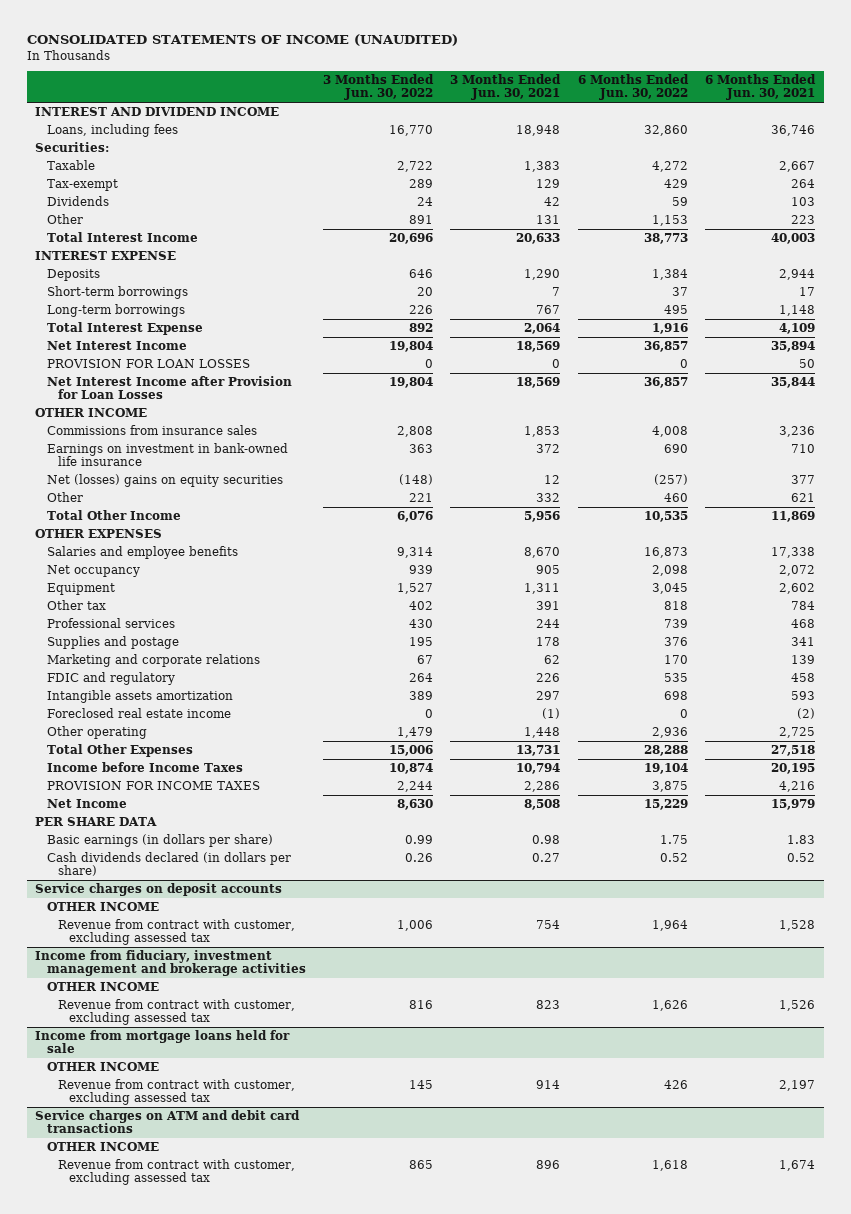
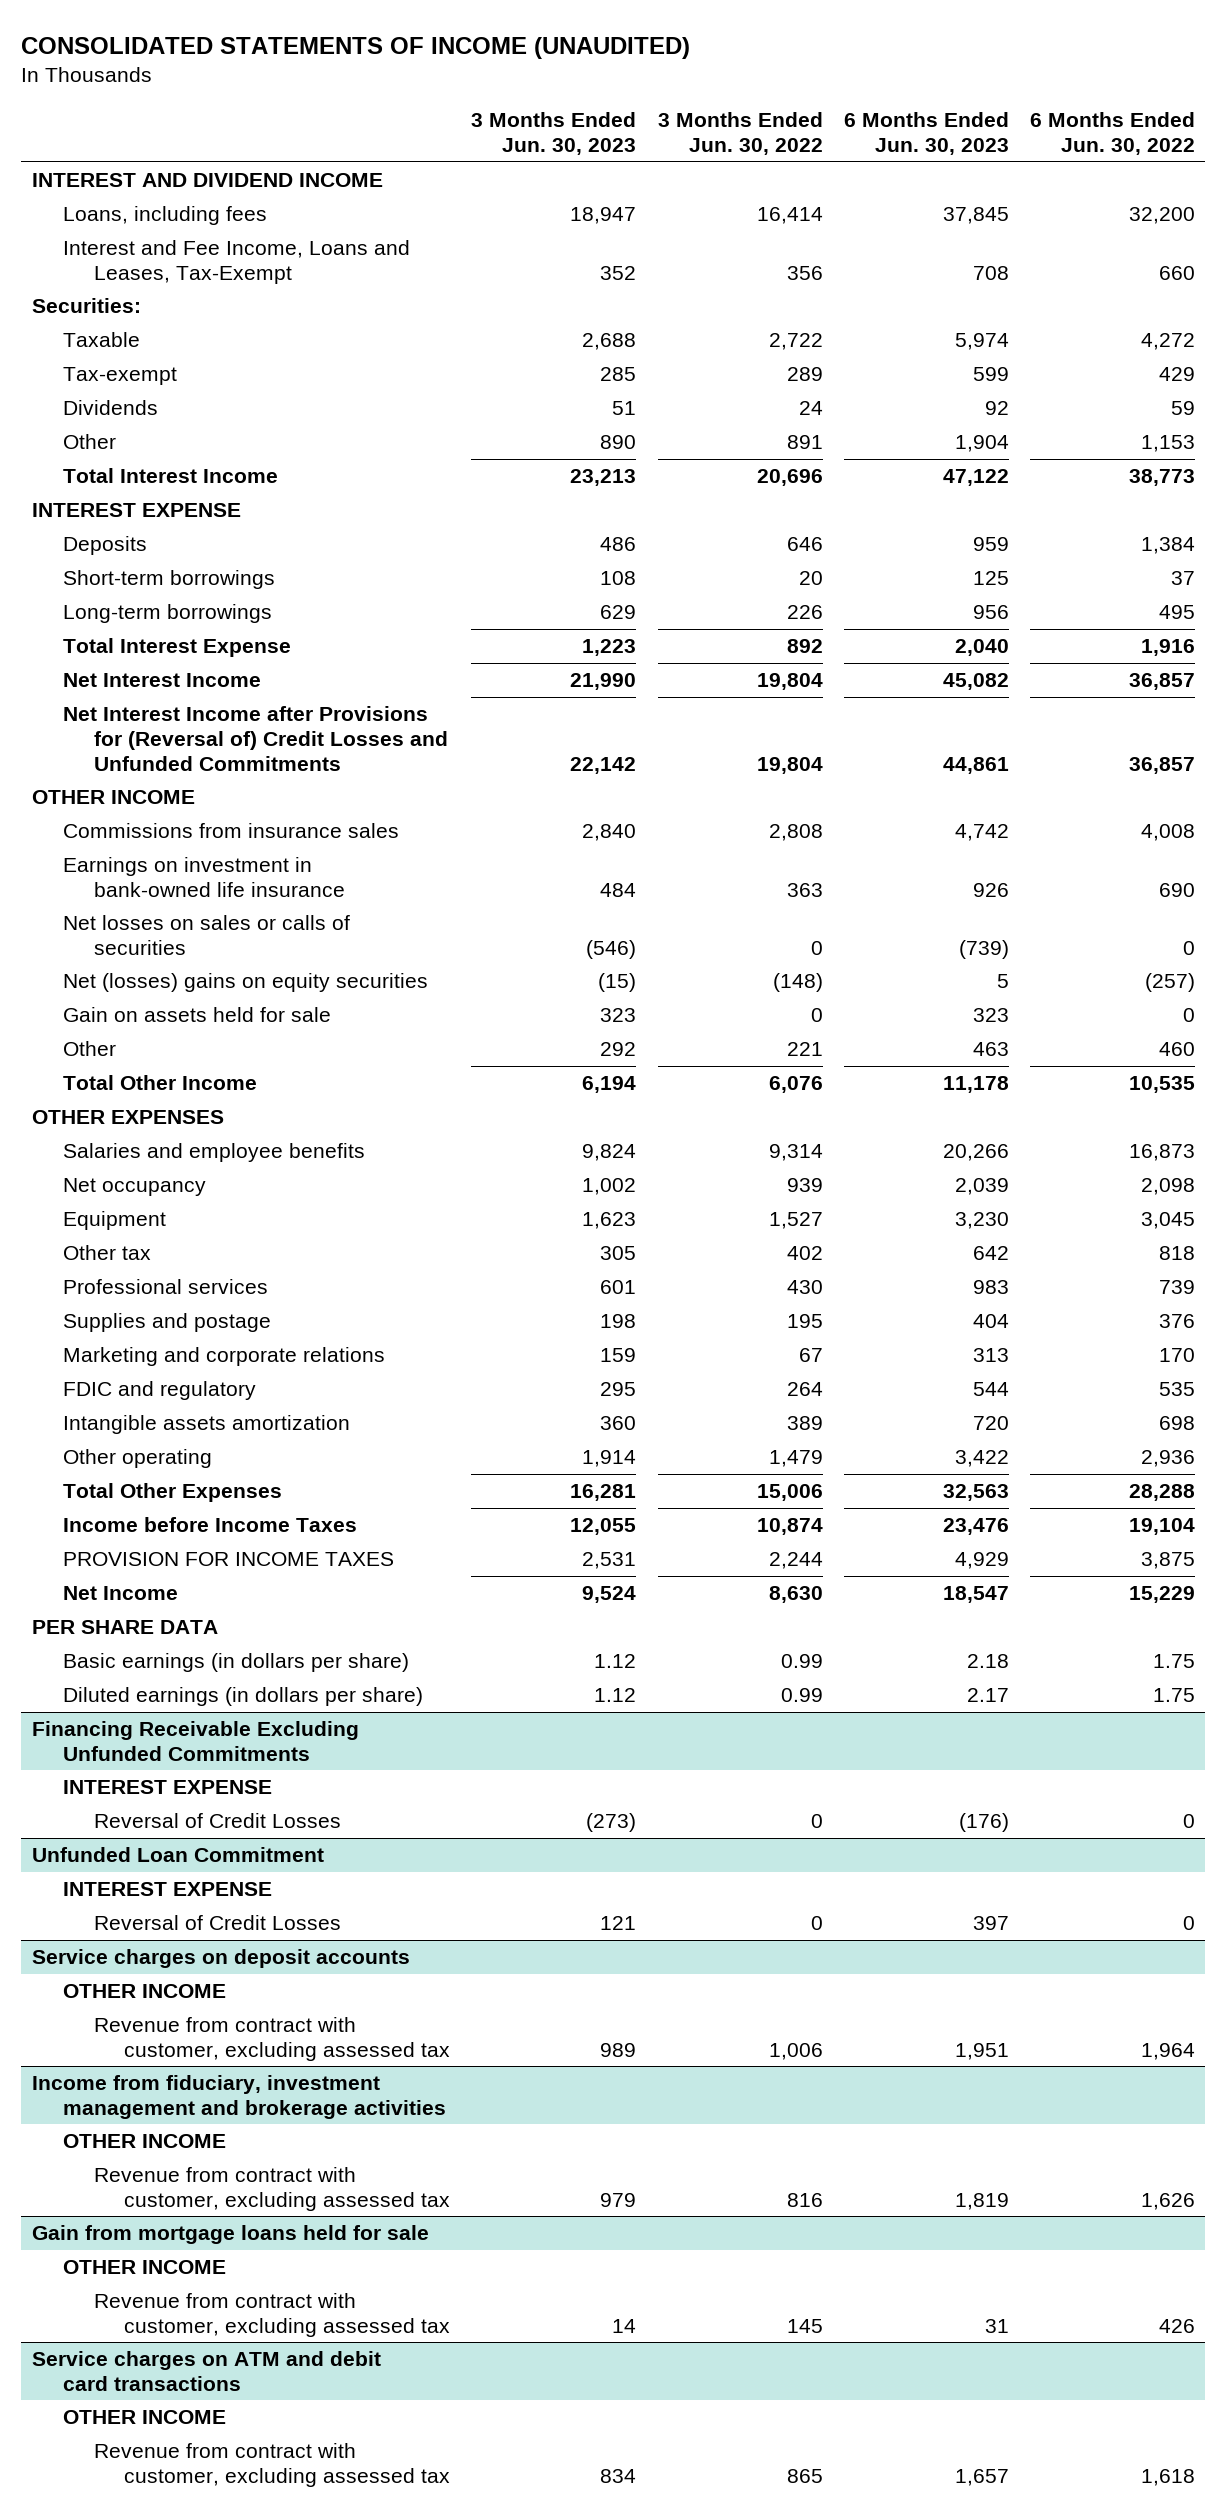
[450,74,562,101] 3 Months Ended Jun. 30, 2021 -> none
[705,74,817,101] 6 Months Ended Jun. 30, 2021 -> none
none -> [471,112,637,156] 3 Months Ended Jun. 30, 2023
none -> [843,112,1009,156] 6 Months Ended Jun. 30, 2023
[388,125,433,137] 16,770 -> [756,206,823,224] 16,414
[643,125,688,137] 32,860 -> [1128,206,1195,224] 32,200
none -> [62,239,410,284] Interest and Fee Income, Loans and Leases, Tax-Exempt
[46,359,250,369] PROVISION FOR LOAN LOSSES -> none
[46,376,292,400] Net Interest Income after Provision for Loan Losses -> [62,705,448,771] Net Interest Income after Provisions for (Reversal of) Credit Losses and Unfunded Commitments
none -> [62,914,350,955] Net losses on sales or calls of securities
none -> [62,1006,331,1022] Gain on assets held for sale
[46,708,231,719] Foreclosed real estate income -> none
[46,852,291,877] Cash dividends declared (in dollars per share) -> none
none -> [62,1686,423,1706] Diluted earnings (in dollars per share)
none -> [31,1720,359,1761] Financing Receivable Excluding Unfunded Commitments
none -> [62,1779,272,1794] INTEREST EXPENSE
none -> [93,1812,341,1828] Reversal of Credit Losses
none -> [31,1846,324,1862] Unfunded Loan Commitment
none -> [62,1881,272,1896] INTEREST EXPENSE
none -> [93,1914,341,1930] Reversal of Credit Losses
[35,1030,291,1054] Income from mortgage loans held for sale -> [31,2224,429,2244] Gain from mortgage loans held for sale

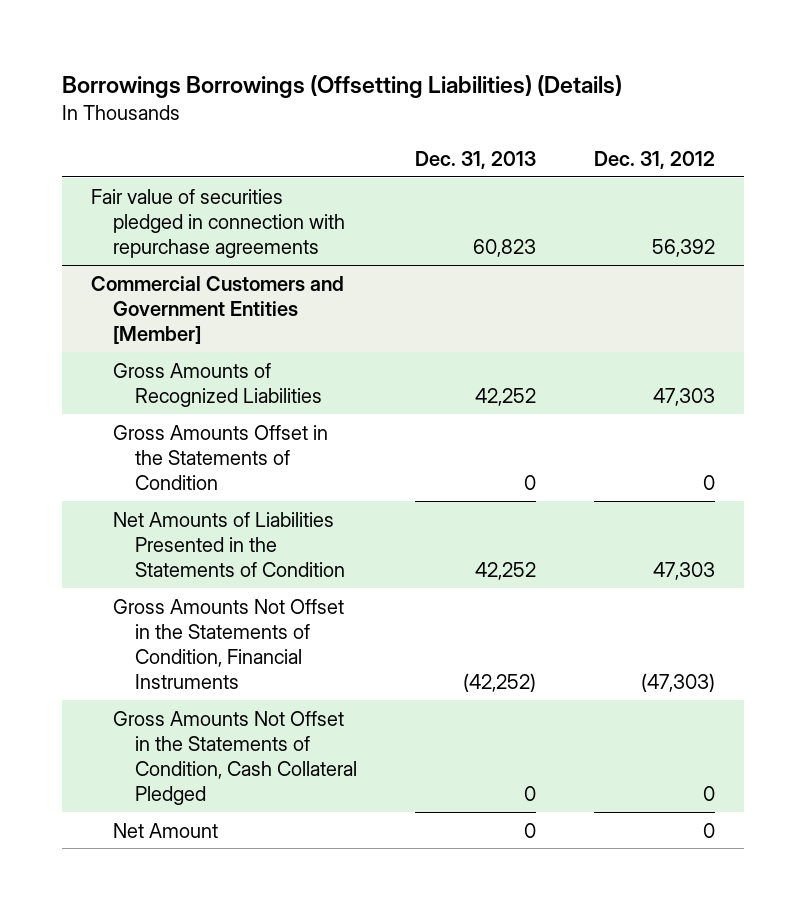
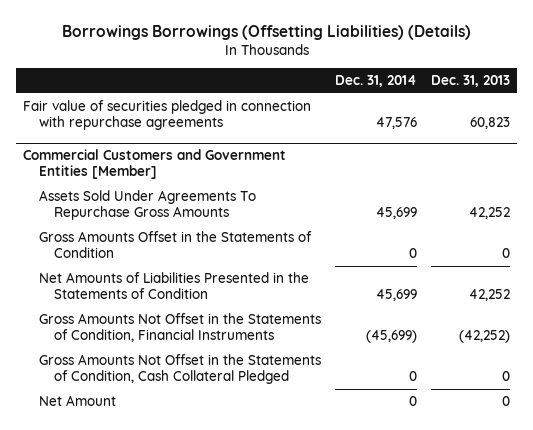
[594,150,716,169] Dec. 31, 2012 -> none
none -> [334,75,417,88] Dec. 31, 2014
[112,362,322,407] Gross Amounts of Recognized Liabilities -> [38,189,256,221] Assets Sold Under Agreements To Repurchase Gross Amounts

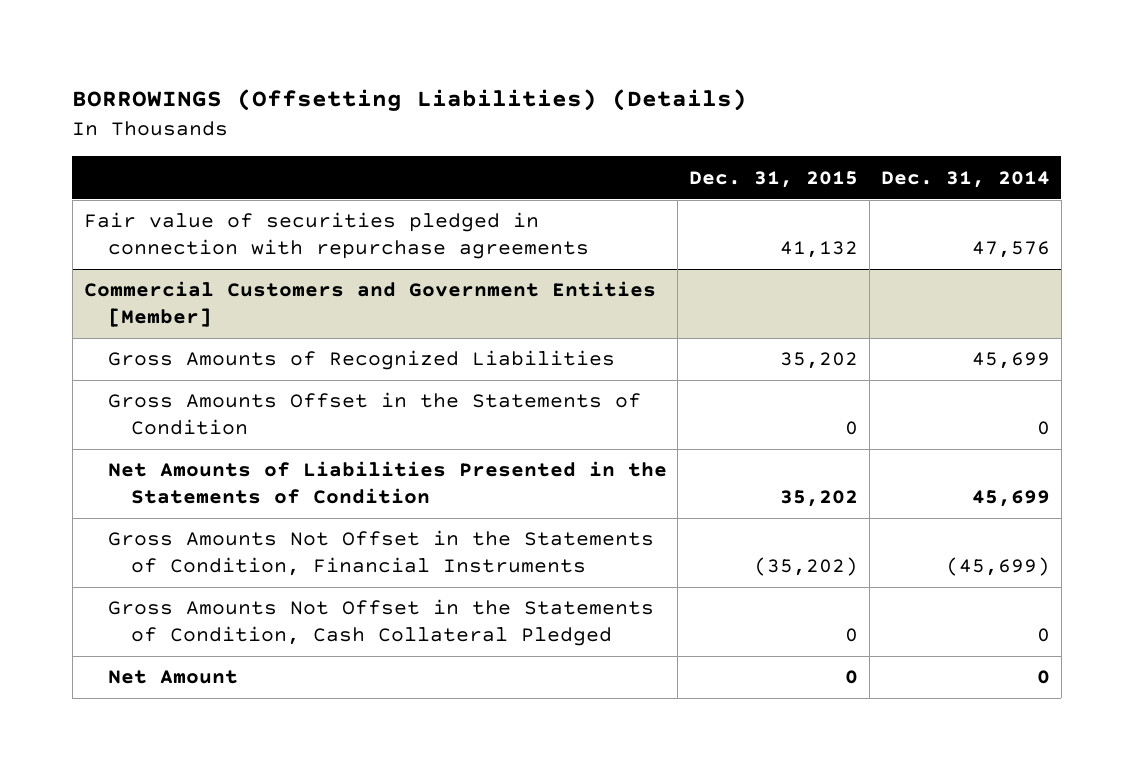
[61,25,471,41] Borrowings Borrowings (Offsetting Liabilities) (Details) -> [72,88,748,111] BORROWINGS (Offsetting Liabilities) (Details)
[430,75,510,88] Dec. 31, 2013 -> none
none -> [689,170,859,188] Dec. 31, 2015
[38,189,256,221] Assets Sold Under Agreements To Repurchase Gross Amounts -> [107,350,615,371] Gross Amounts of Recognized Liabilities

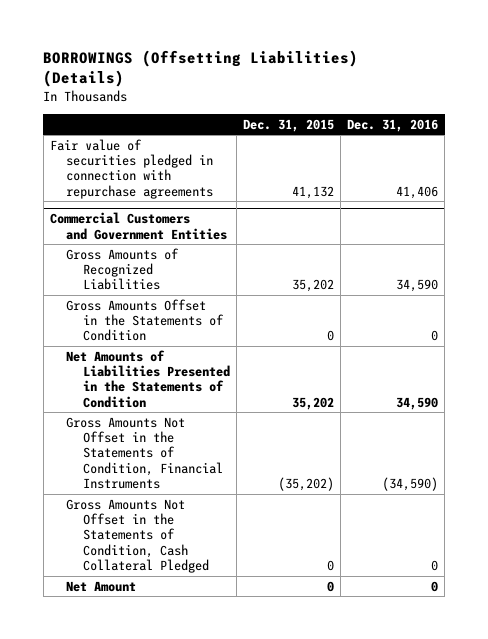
[880,170,1050,188] Dec. 31, 2014 -> none
none -> [347,118,439,132] Dec. 31, 2016
[83,281,656,328] Commercial Customers and Government Entities [Member] -> [49,212,228,240] Commercial Customers and Government Entities

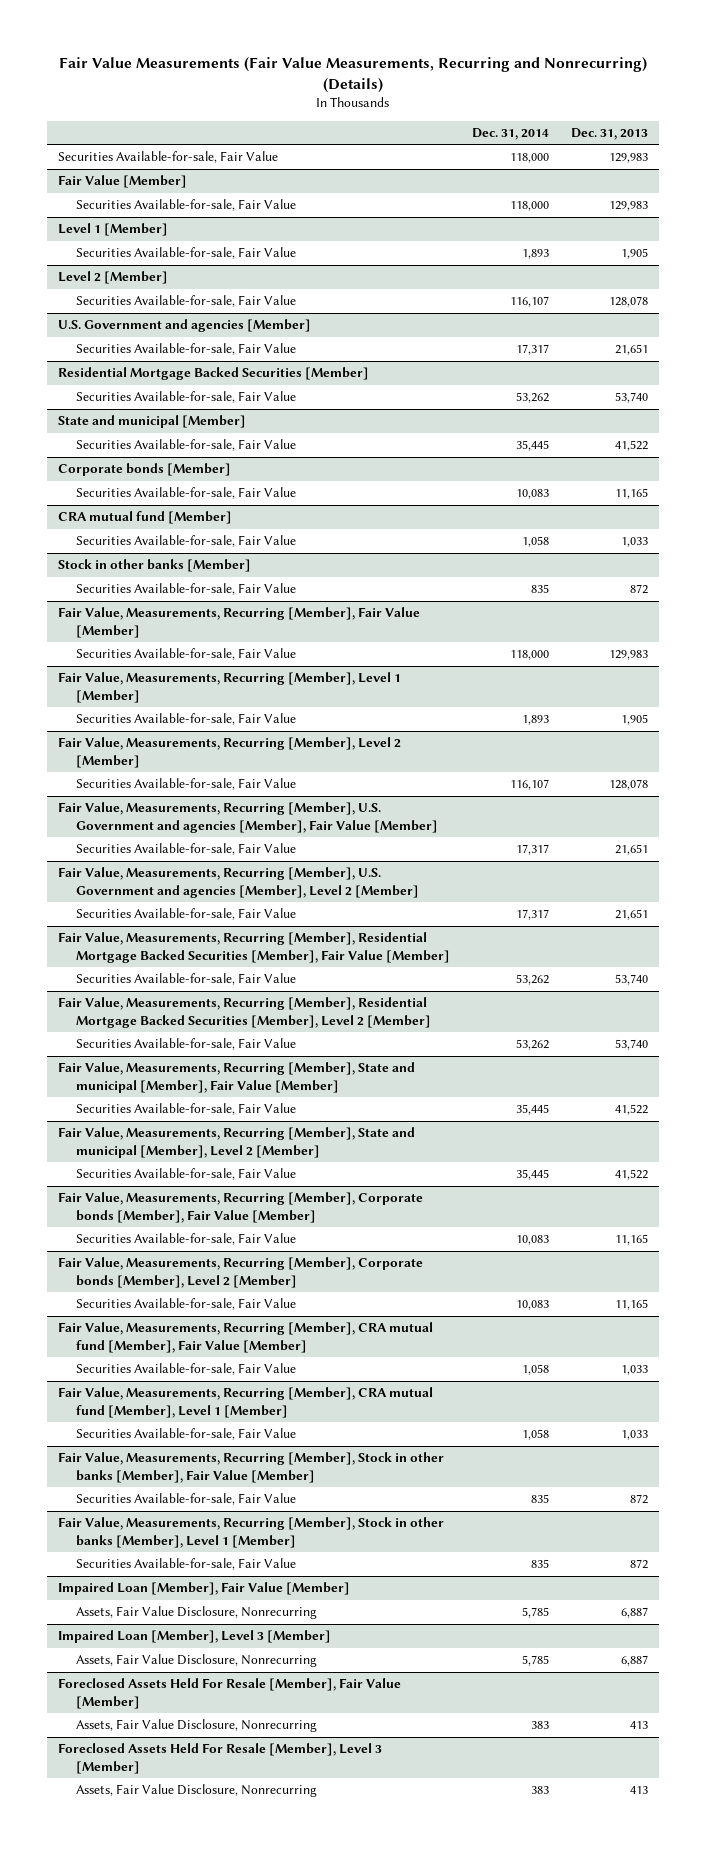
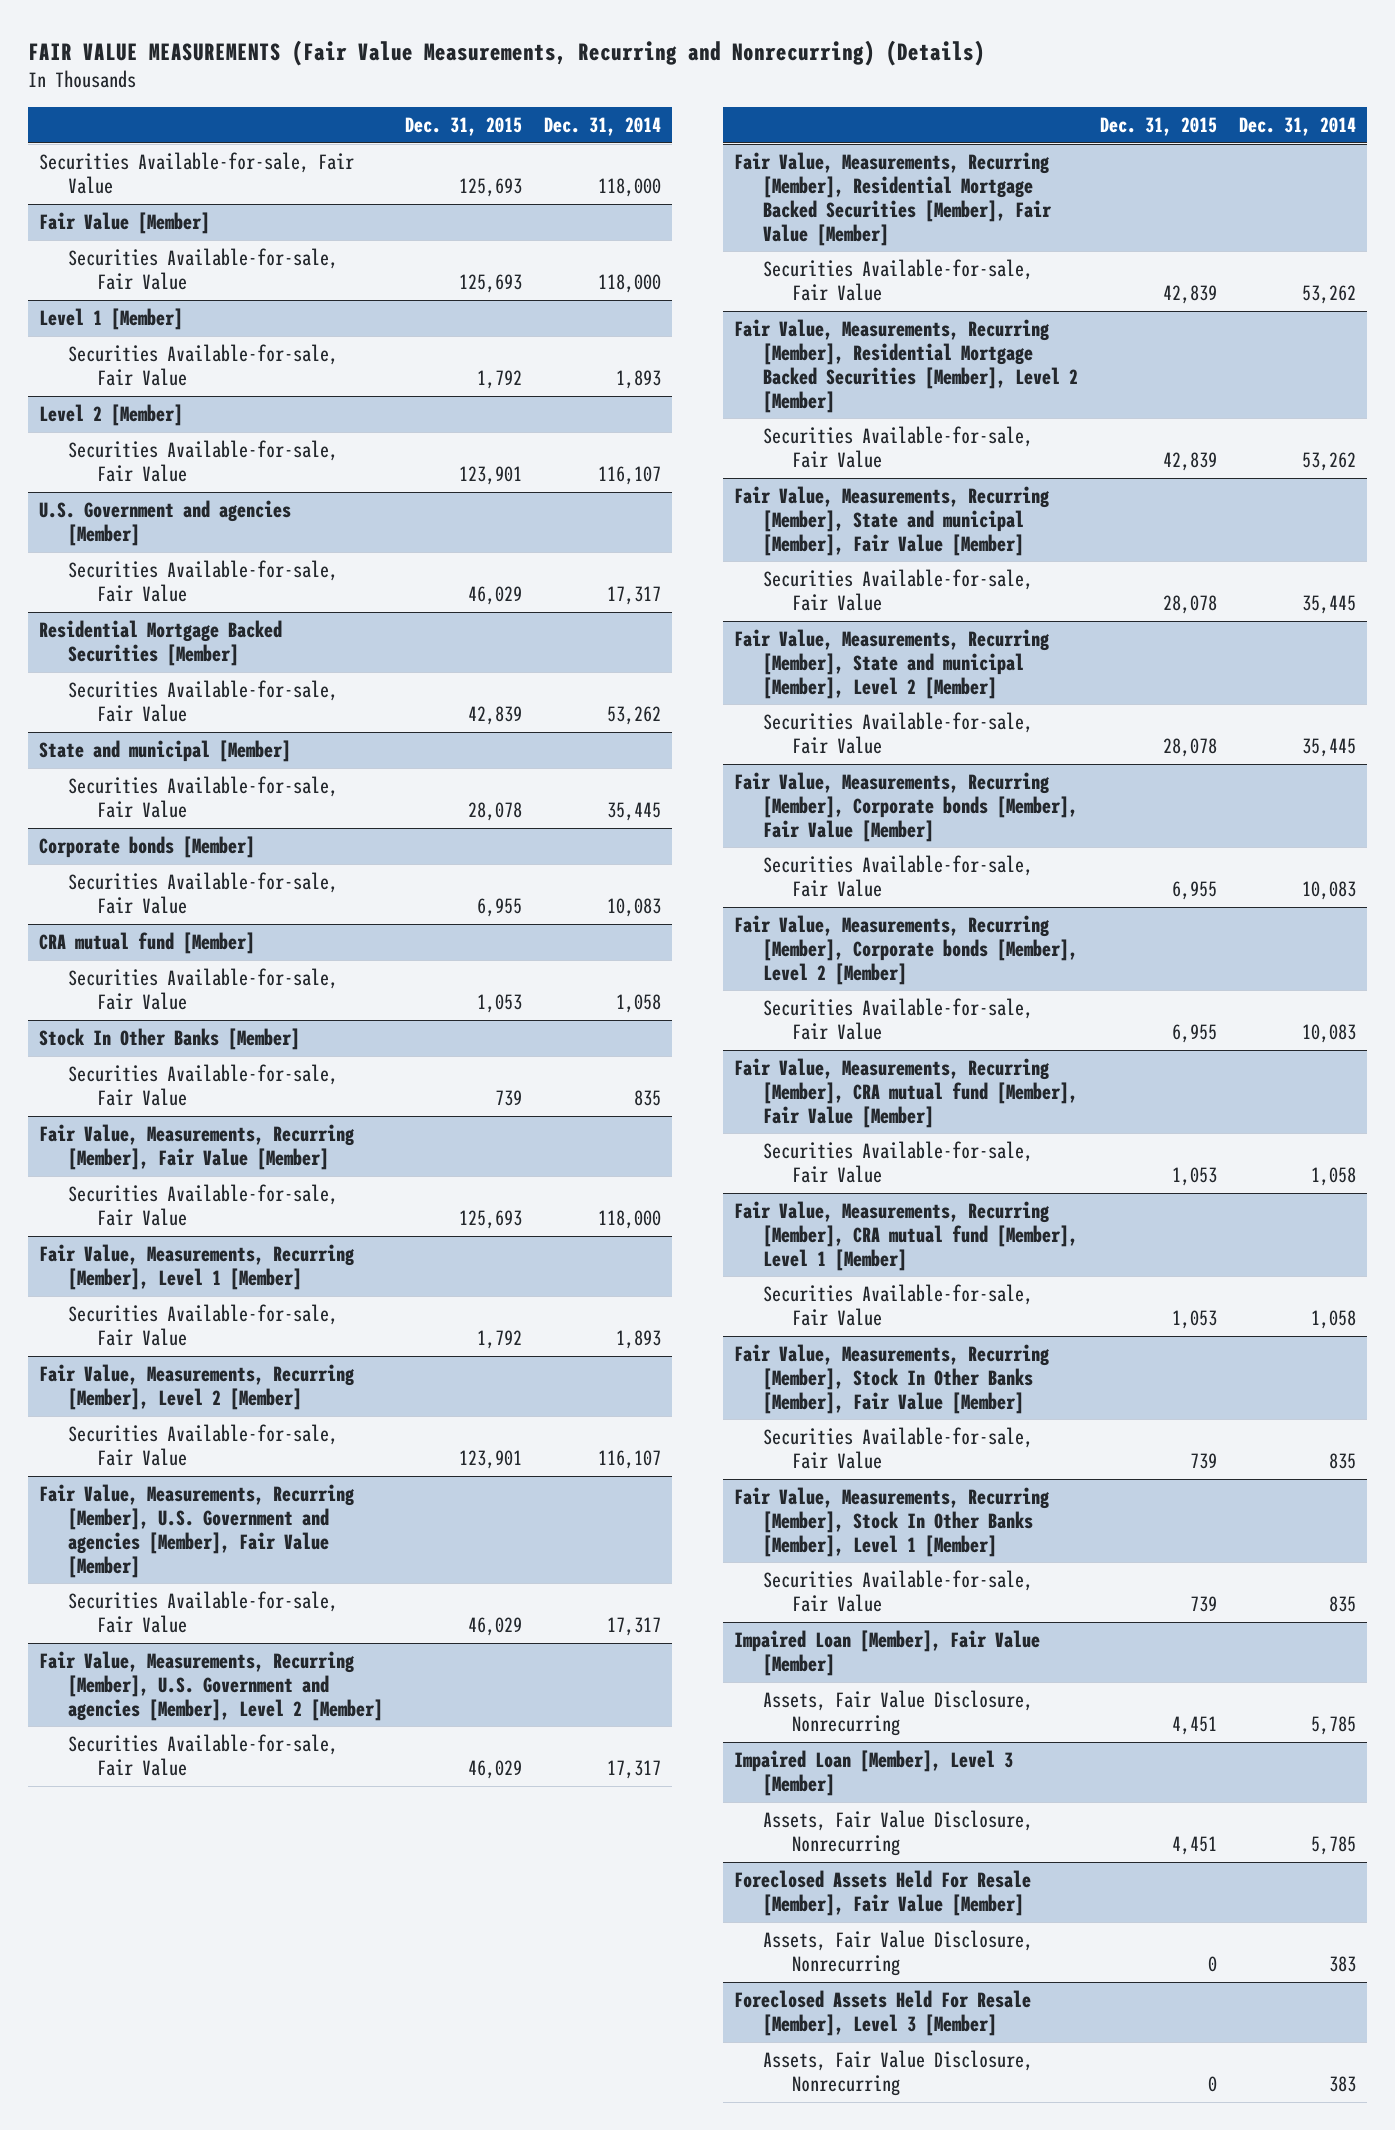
[58,56,647,93] Fair Value Measurements (Fair Value Measurements, Recurring and Nonrecurring) (Details) -> [28,39,986,66] FAIR VALUE MEASUREMENTS (Fair Value Measurements, Recurring and Nonrecurring) (Details)
[570,127,648,140] Dec. 31, 2013 -> none
none -> [405,117,523,137] Dec. 31, 2015
[57,559,251,573] Stock in other banks [Member] -> [39,1027,301,1050] Stock In Other Banks [Member]
[57,1452,444,1483] Fair Value, Measurements, Recurring [Member], Stock in other banks [Member], Fair Value [Member] -> [734,1343,1051,1414] Fair Value, Measurements, Recurring [Member], Stock In Other Banks [Member], Fair Value [Member]
[57,1517,444,1548] Fair Value, Measurements, Recurring [Member], Stock in other banks [Member], Level 1 [Member] -> [734,1486,1051,1557] Fair Value, Measurements, Recurring [Member], Stock In Other Banks [Member], Level 1 [Member]

